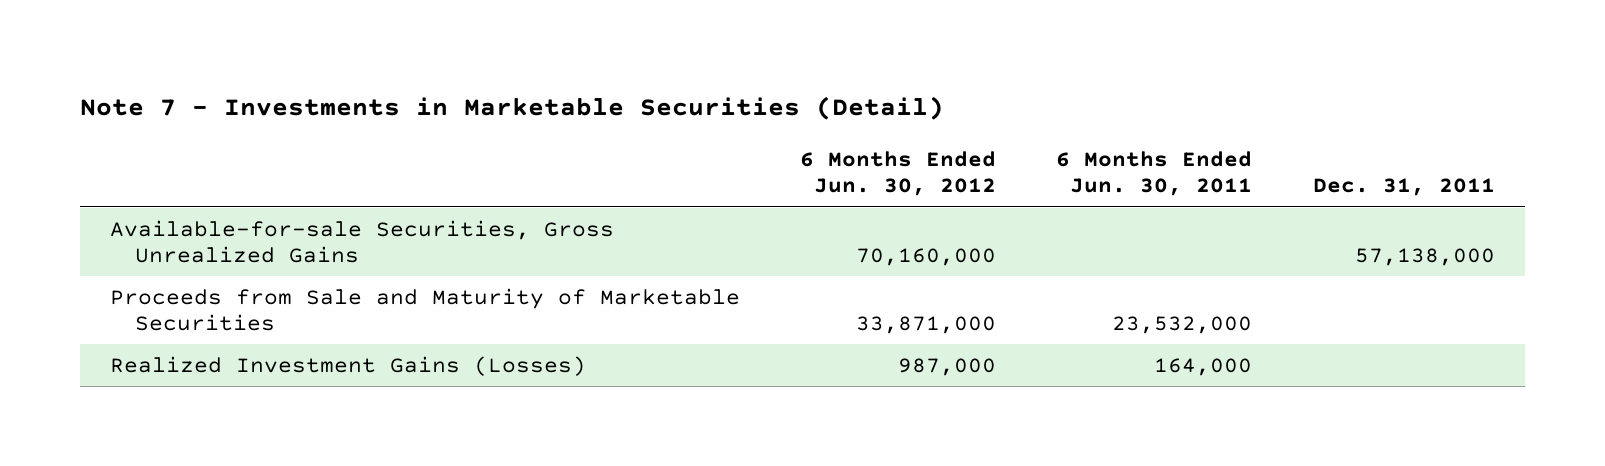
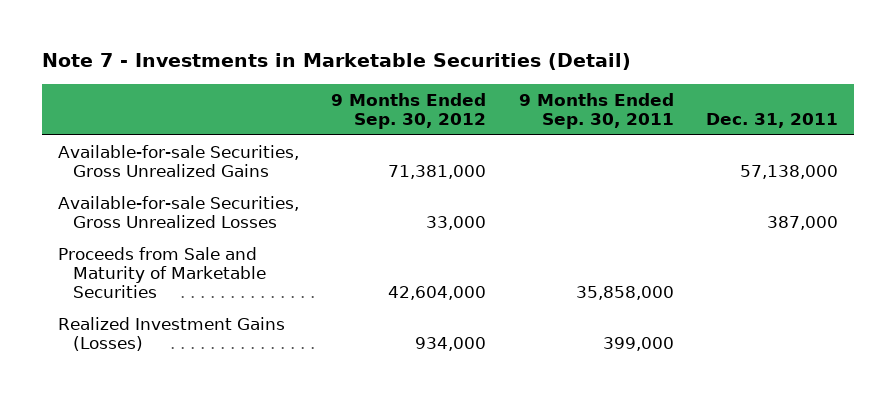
[800,150,997,197] 6 Months Ended Jun. 30, 2012 -> none
[1056,150,1253,197] 6 Months Ended Jun. 30, 2011 -> none
none -> [331,92,487,129] 9 Months Ended Sep. 30, 2012
none -> [518,92,674,129] 9 Months Ended Sep. 30, 2011
none -> [57,195,299,229] Available-for-sale Securities, Gross Unrealized Losses

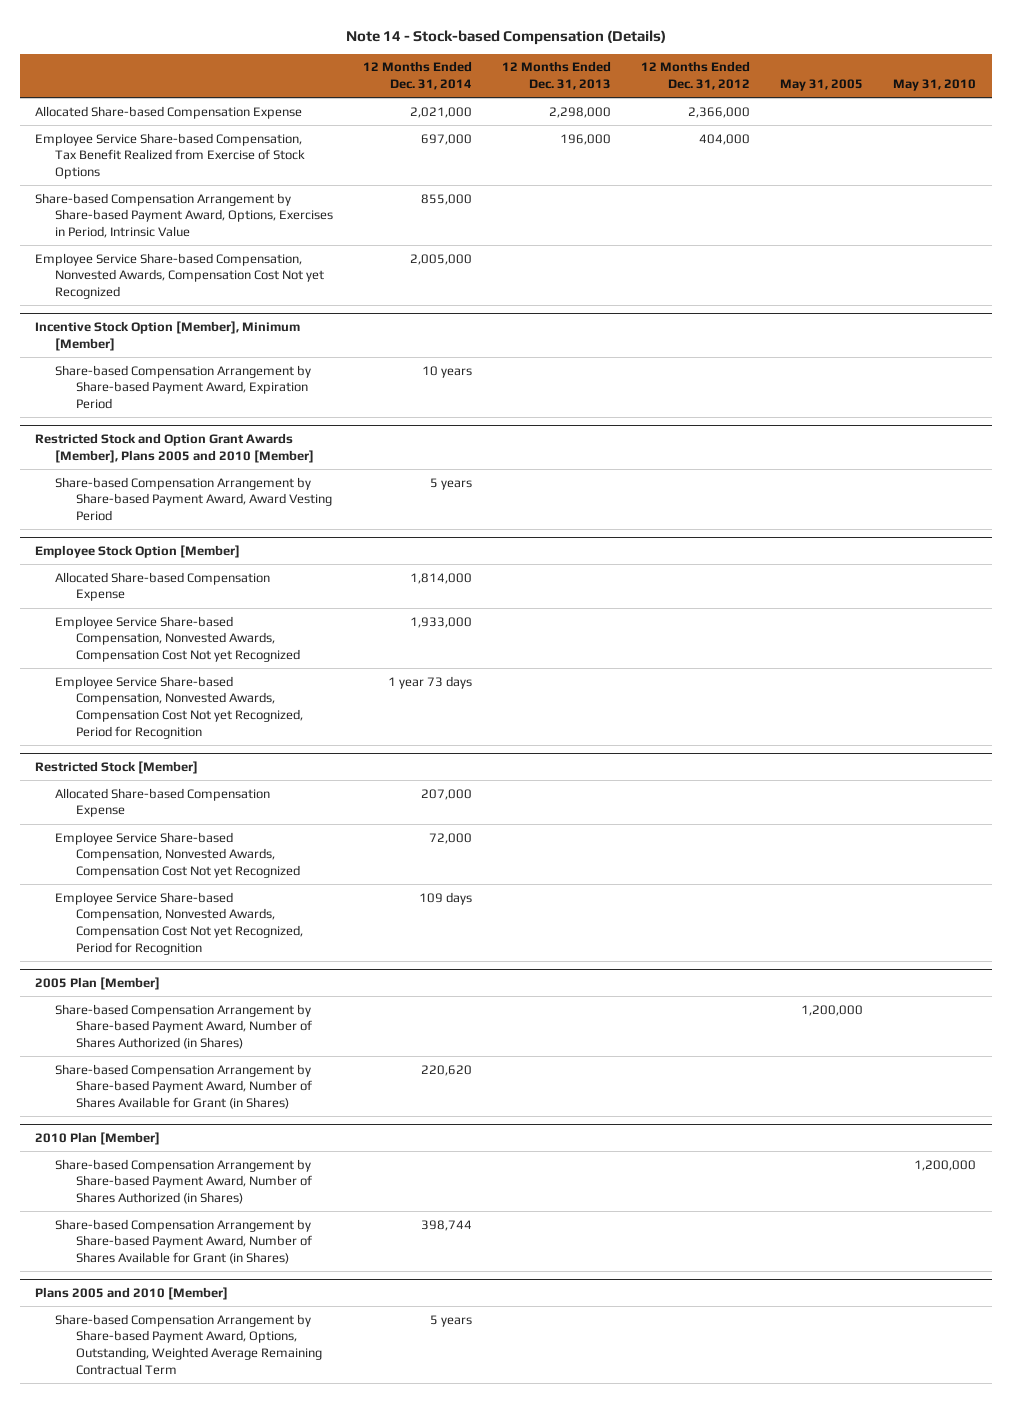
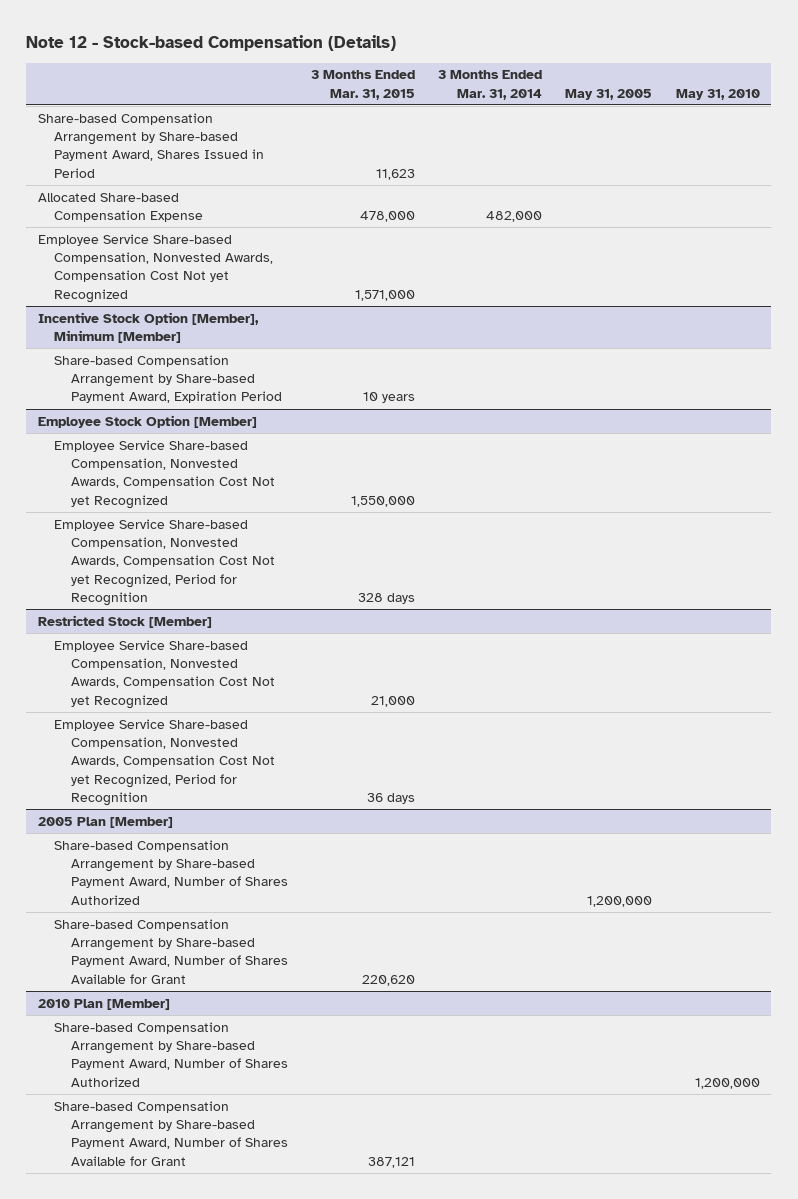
[345,29,666,45] Note 14 - Stock-based Compensation (Details) -> [26,35,397,52] Note 12 - Stock-based Compensation (Details)
[363,61,473,91] 12 Months Ended Dec. 31, 2014 -> none
[502,61,612,91] 12 Months Ended Dec. 31, 2013 -> none
[641,61,751,91] 12 Months Ended Dec. 31, 2012 -> none
none -> [310,70,415,100] 3 Months Ended Mar. 31, 2015
none -> [438,70,543,100] 3 Months Ended Mar. 31, 2014
none -> [37,112,265,178] Share-based Compensation Arrangement by Share-based Payment Award, Shares Issued in Period
[35,132,306,180] Employee Service Share-based Compensation, Tax Benefit Realized from Exercise of Stock Options -> none
[35,192,334,239] Share-based Compensation Arrangement by Share-based Payment Award, Options, Exercises in Period, Intrinsic Value -> none
[35,433,315,463] Restricted Stock and Option Grant Awards [Member], Plans 2005 and 2010 [Member] -> none
[55,476,332,522] Share-based Compensation Arrangement by Share-based Payment Award, Award Vesting Period -> none
[55,571,271,602] Allocated Share-based Compensation Expense -> none
[55,787,271,818] Allocated Share-based Compensation Expense -> none
[55,1003,312,1050] Share-based Compensation Arrangement by Share-based Payment Award, Number of Shares Authorized (in Shares) -> [54,839,288,905] Share-based Compensation Arrangement by Share-based Payment Award, Number of Shares Authorized
[55,1063,312,1110] Share-based Compensation Arrangement by Share-based Payment Award, Number of Shares Available for Grant (in Shares) -> [54,918,288,984] Share-based Compensation Arrangement by Share-based Payment Award, Number of Shares Available for Grant
[35,1287,229,1301] Plans 2005 and 2010 [Member] -> none
[55,1313,322,1375] Share-based Compensation Arrangement by Share-based Payment Award, Options, Outstanding, Weighted Average Remaining Contractual Term -> none
[55,1158,312,1205] Share-based Compensation Arrangement by Share-based Payment Award, Number of Shares Authorized (in Shares) -> [54,1021,288,1087] Share-based Compensation Arrangement by Share-based Payment Award, Number of Shares Authorized
[55,1218,312,1265] Share-based Compensation Arrangement by Share-based Payment Award, Number of Shares Available for Grant (in Shares) -> [54,1100,288,1166] Share-based Compensation Arrangement by Share-based Payment Award, Number of Shares Available for Grant

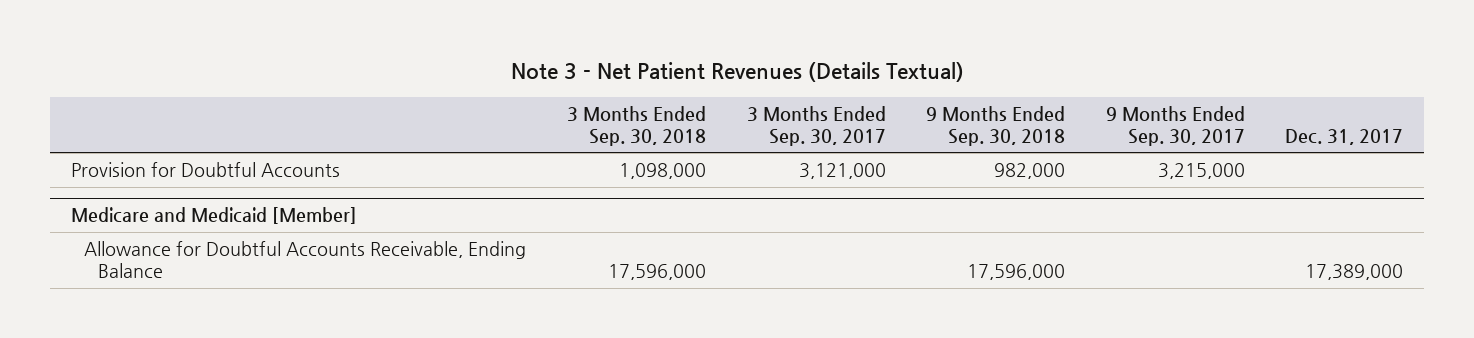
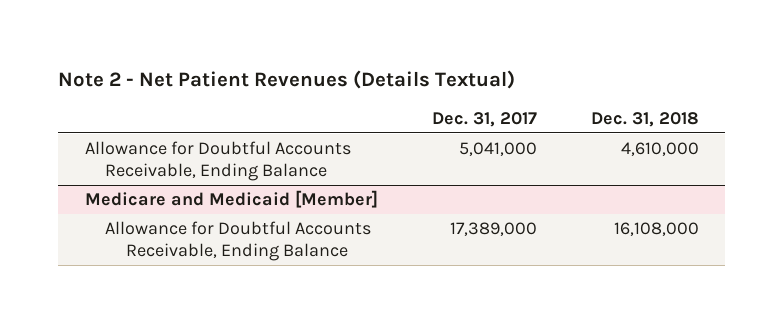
[511,62,965,83] Note 3 - Net Patient Revenues (Details Textual) -> [57,69,515,89] Note 2 - Net Patient Revenues (Details Textual)
[566,105,706,146] 3 Months Ended Sep. 30, 2018 -> none
[746,105,886,146] 3 Months Ended Sep. 30, 2017 -> none
[926,105,1066,146] 9 Months Ended Sep. 30, 2018 -> none
[1105,105,1245,146] 9 Months Ended Sep. 30, 2017 -> none
none -> [590,112,699,128] Dec. 31, 2018
[70,162,340,178] Provision for Doubtful Accounts -> none
none -> [84,141,351,182] Allowance for Doubtful Accounts Receivable, Ending Balance

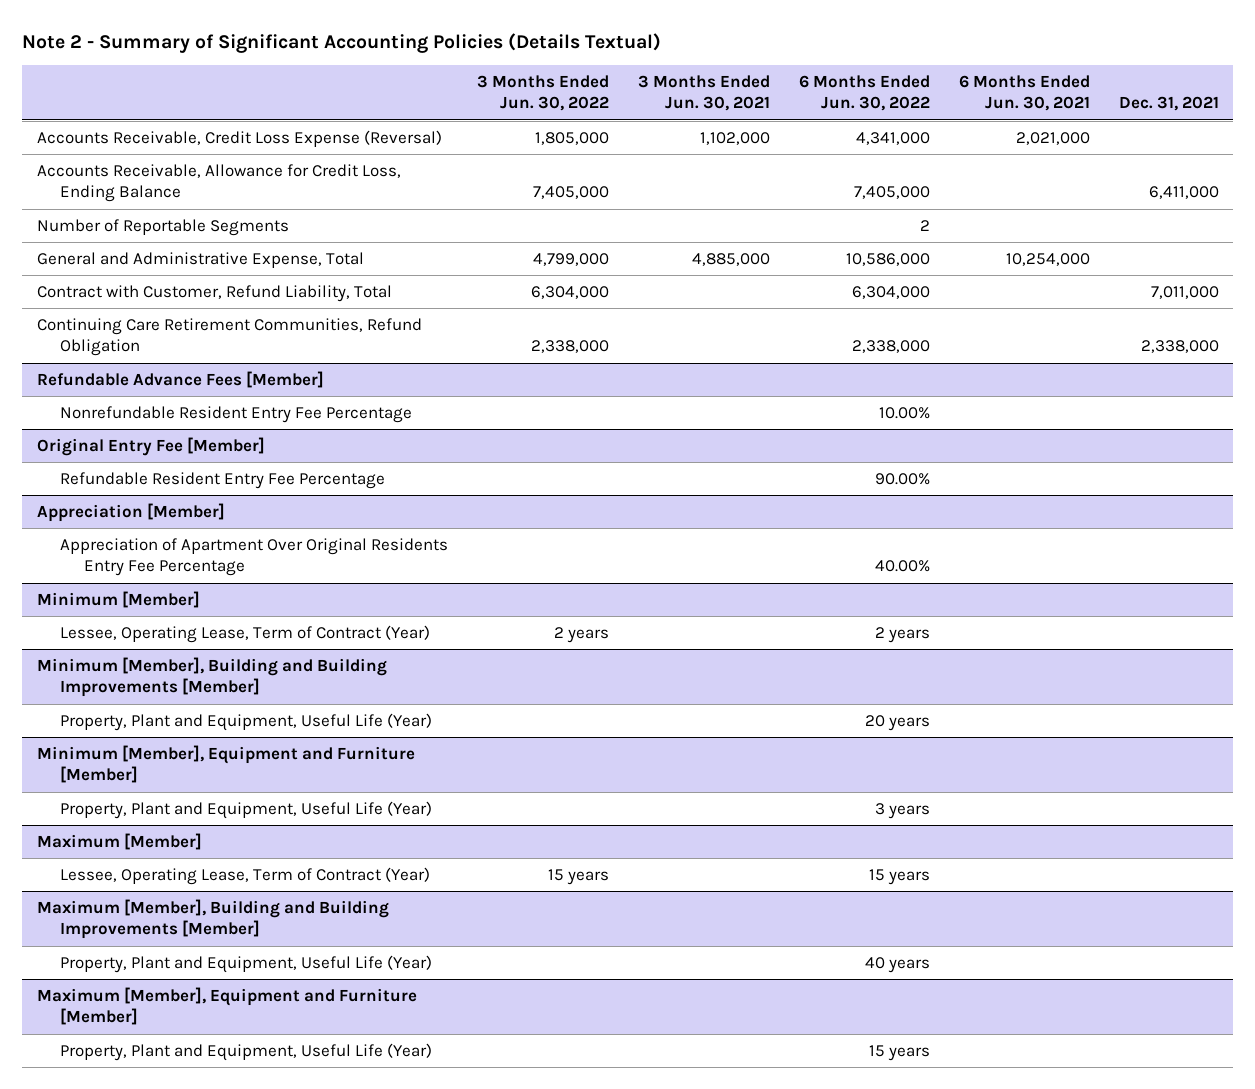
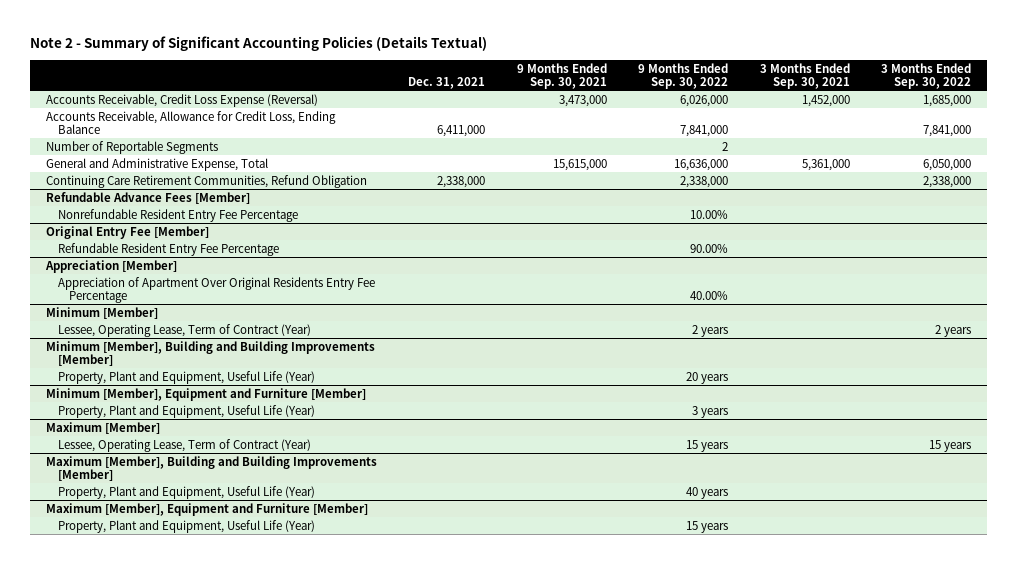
[477,75,610,112] 3 Months Ended Jun. 30, 2022 -> none
[638,75,771,112] 3 Months Ended Jun. 30, 2021 -> none
[798,75,930,112] 6 Months Ended Jun. 30, 2022 -> none
[958,75,1090,112] 6 Months Ended Jun. 30, 2021 -> none
none -> [516,62,607,89] 9 Months Ended Sep. 30, 2021
none -> [638,62,729,89] 9 Months Ended Sep. 30, 2022
none -> [759,62,850,89] 3 Months Ended Sep. 30, 2021
none -> [881,62,972,89] 3 Months Ended Sep. 30, 2022
[36,284,392,302] Contract with Customer, Refund Liability, Total -> none

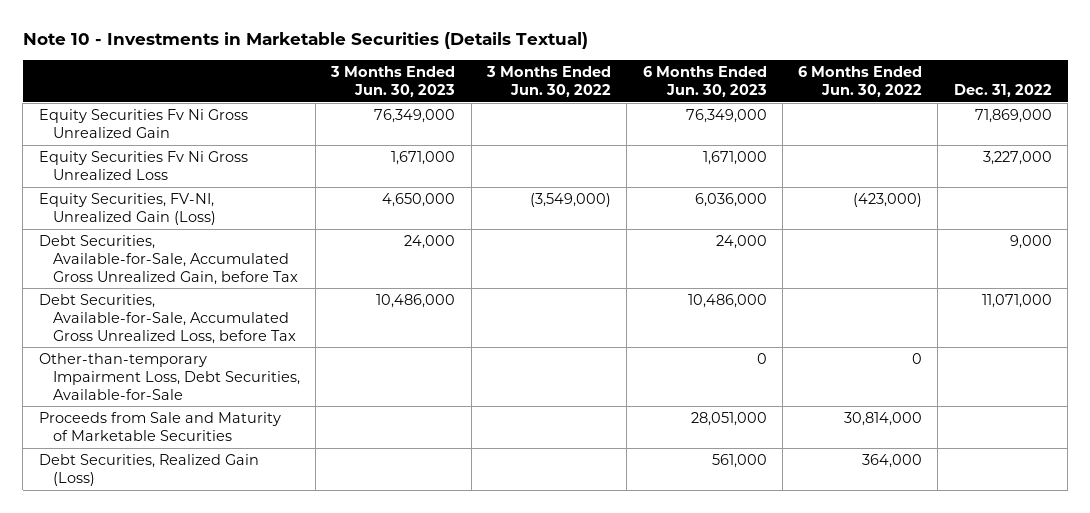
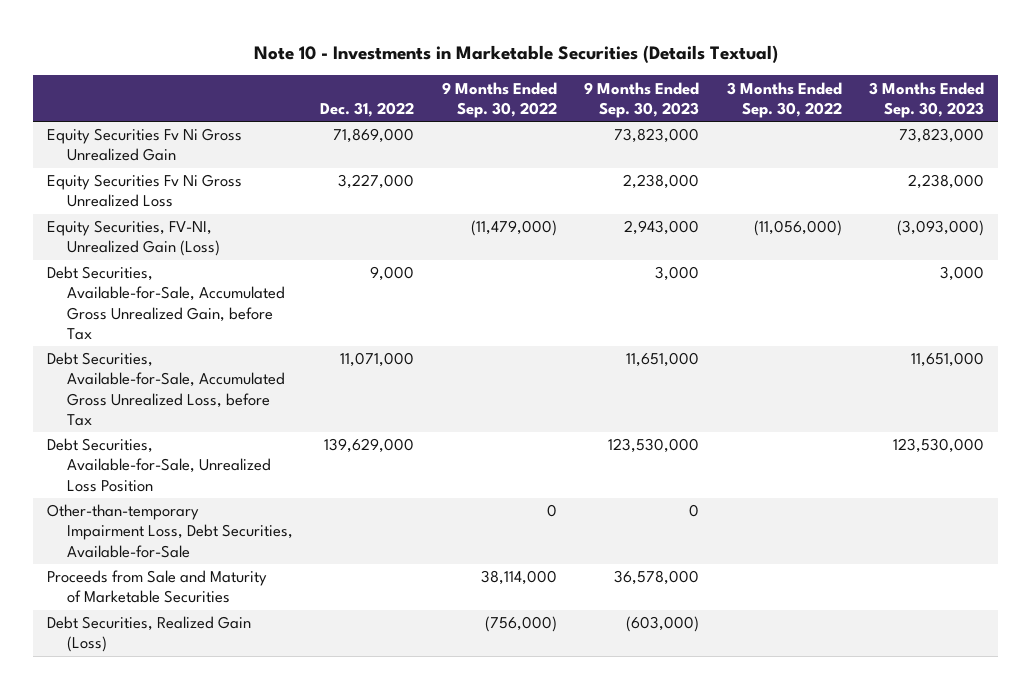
[330,65,456,97] 3 Months Ended Jun. 30, 2023 -> none
[486,65,612,97] 3 Months Ended Jun. 30, 2022 -> none
[642,65,767,97] 6 Months Ended Jun. 30, 2023 -> none
[798,65,923,97] 6 Months Ended Jun. 30, 2022 -> none
none -> [441,81,557,118] 9 Months Ended Sep. 30, 2022
none -> [584,81,700,118] 9 Months Ended Sep. 30, 2023
none -> [726,81,842,118] 3 Months Ended Sep. 30, 2022
none -> [869,81,985,118] 3 Months Ended Sep. 30, 2023
none -> [47,438,271,492] Debt Securities, Available-for-Sale, Unrealized Loss Position

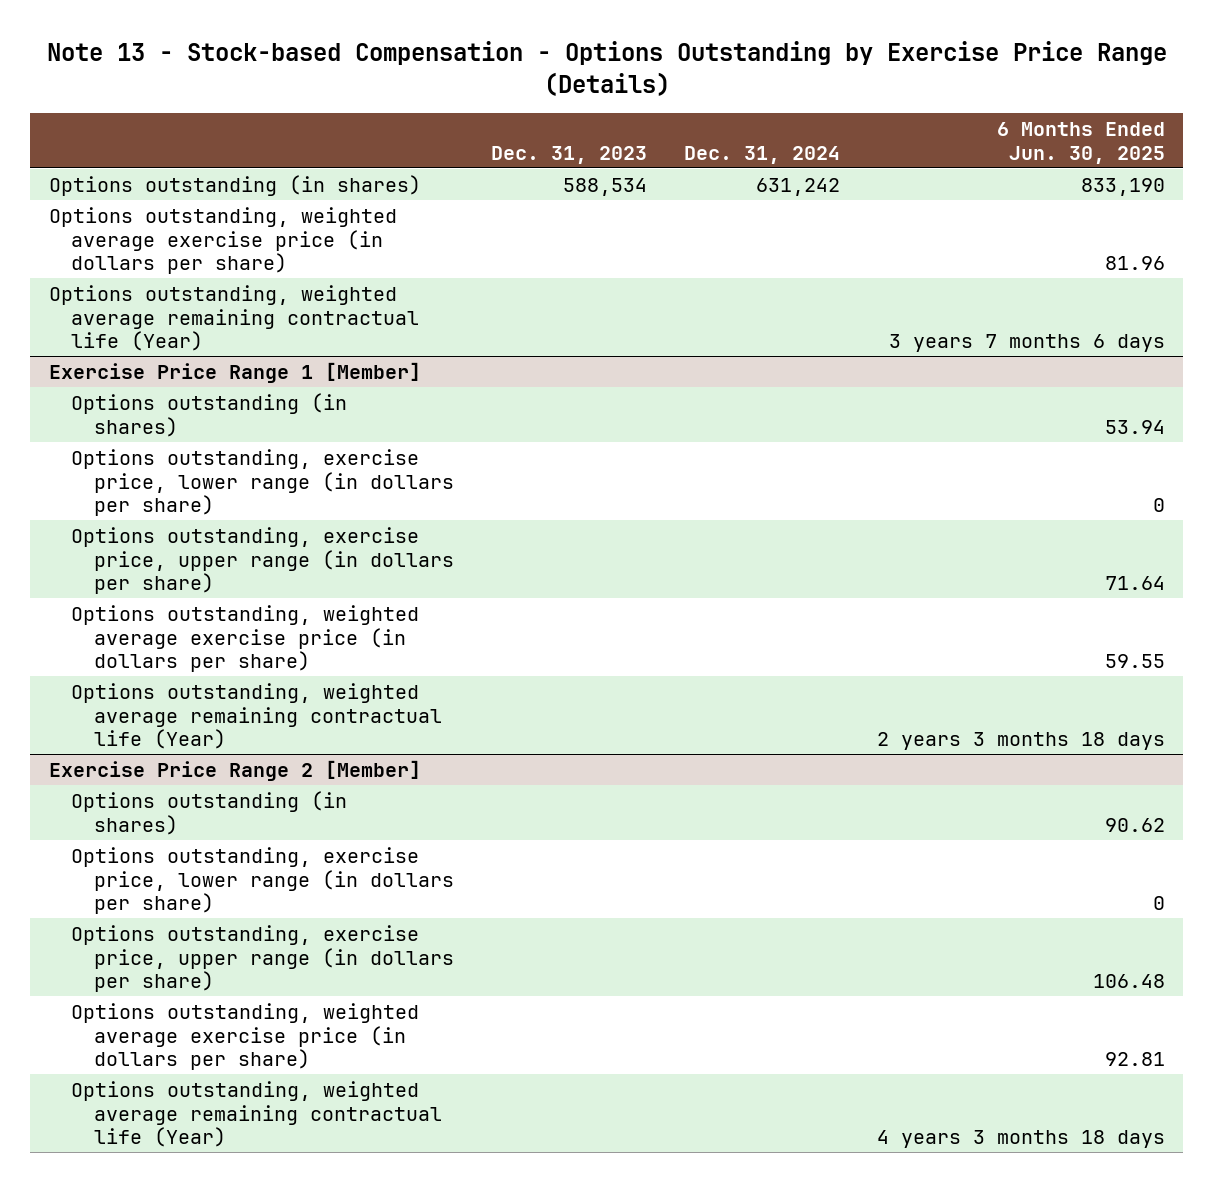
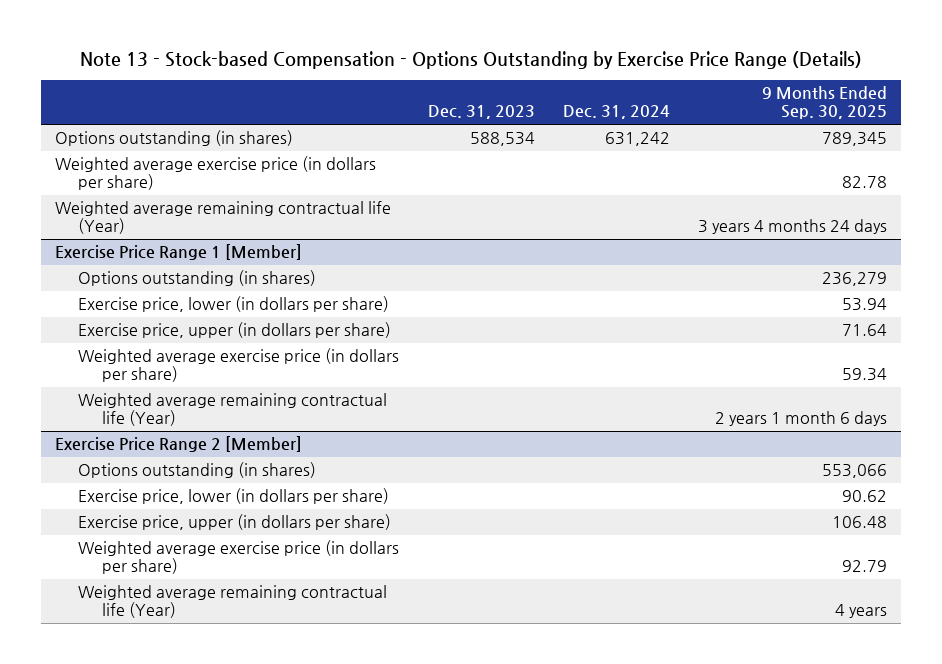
[996,121,1165,164] 6 Months Ended Jun. 30, 2025 -> none
none -> [762,86,888,120] 9 Months Ended Sep. 30, 2025
[48,206,397,275] Options outstanding, weighted average exercise price (in dollars per share) -> [54,156,376,191] Weighted average exercise price (in dollars per share)
[48,284,420,352] Options outstanding, weighted average remaining contractual life (Year) -> [54,201,391,235] Weighted average remaining contractual life (Year)
[71,448,454,517] Options outstanding, exercise price, lower range (in dollars per share) -> [78,296,390,313] Exercise price, lower (in dollars per share)
[71,526,454,595] Options outstanding, exercise price, upper range (in dollars per share) -> [78,322,392,339] Exercise price, upper (in dollars per share)
[71,604,420,673] Options outstanding, weighted average exercise price (in dollars per share) -> [78,348,400,383] Weighted average exercise price (in dollars per share)
[71,682,442,750] Options outstanding, weighted average remaining contractual life (Year) -> [78,393,388,427] Weighted average remaining contractual life (Year)
[71,846,454,915] Options outstanding, exercise price, lower range (in dollars per share) -> [78,488,390,505] Exercise price, lower (in dollars per share)
[71,924,454,993] Options outstanding, exercise price, upper range (in dollars per share) -> [78,514,392,531] Exercise price, upper (in dollars per share)
[71,1002,420,1071] Options outstanding, weighted average exercise price (in dollars per share) -> [78,540,400,575] Weighted average exercise price (in dollars per share)
[71,1080,442,1148] Options outstanding, weighted average remaining contractual life (Year) -> [78,585,388,619] Weighted average remaining contractual life (Year)

